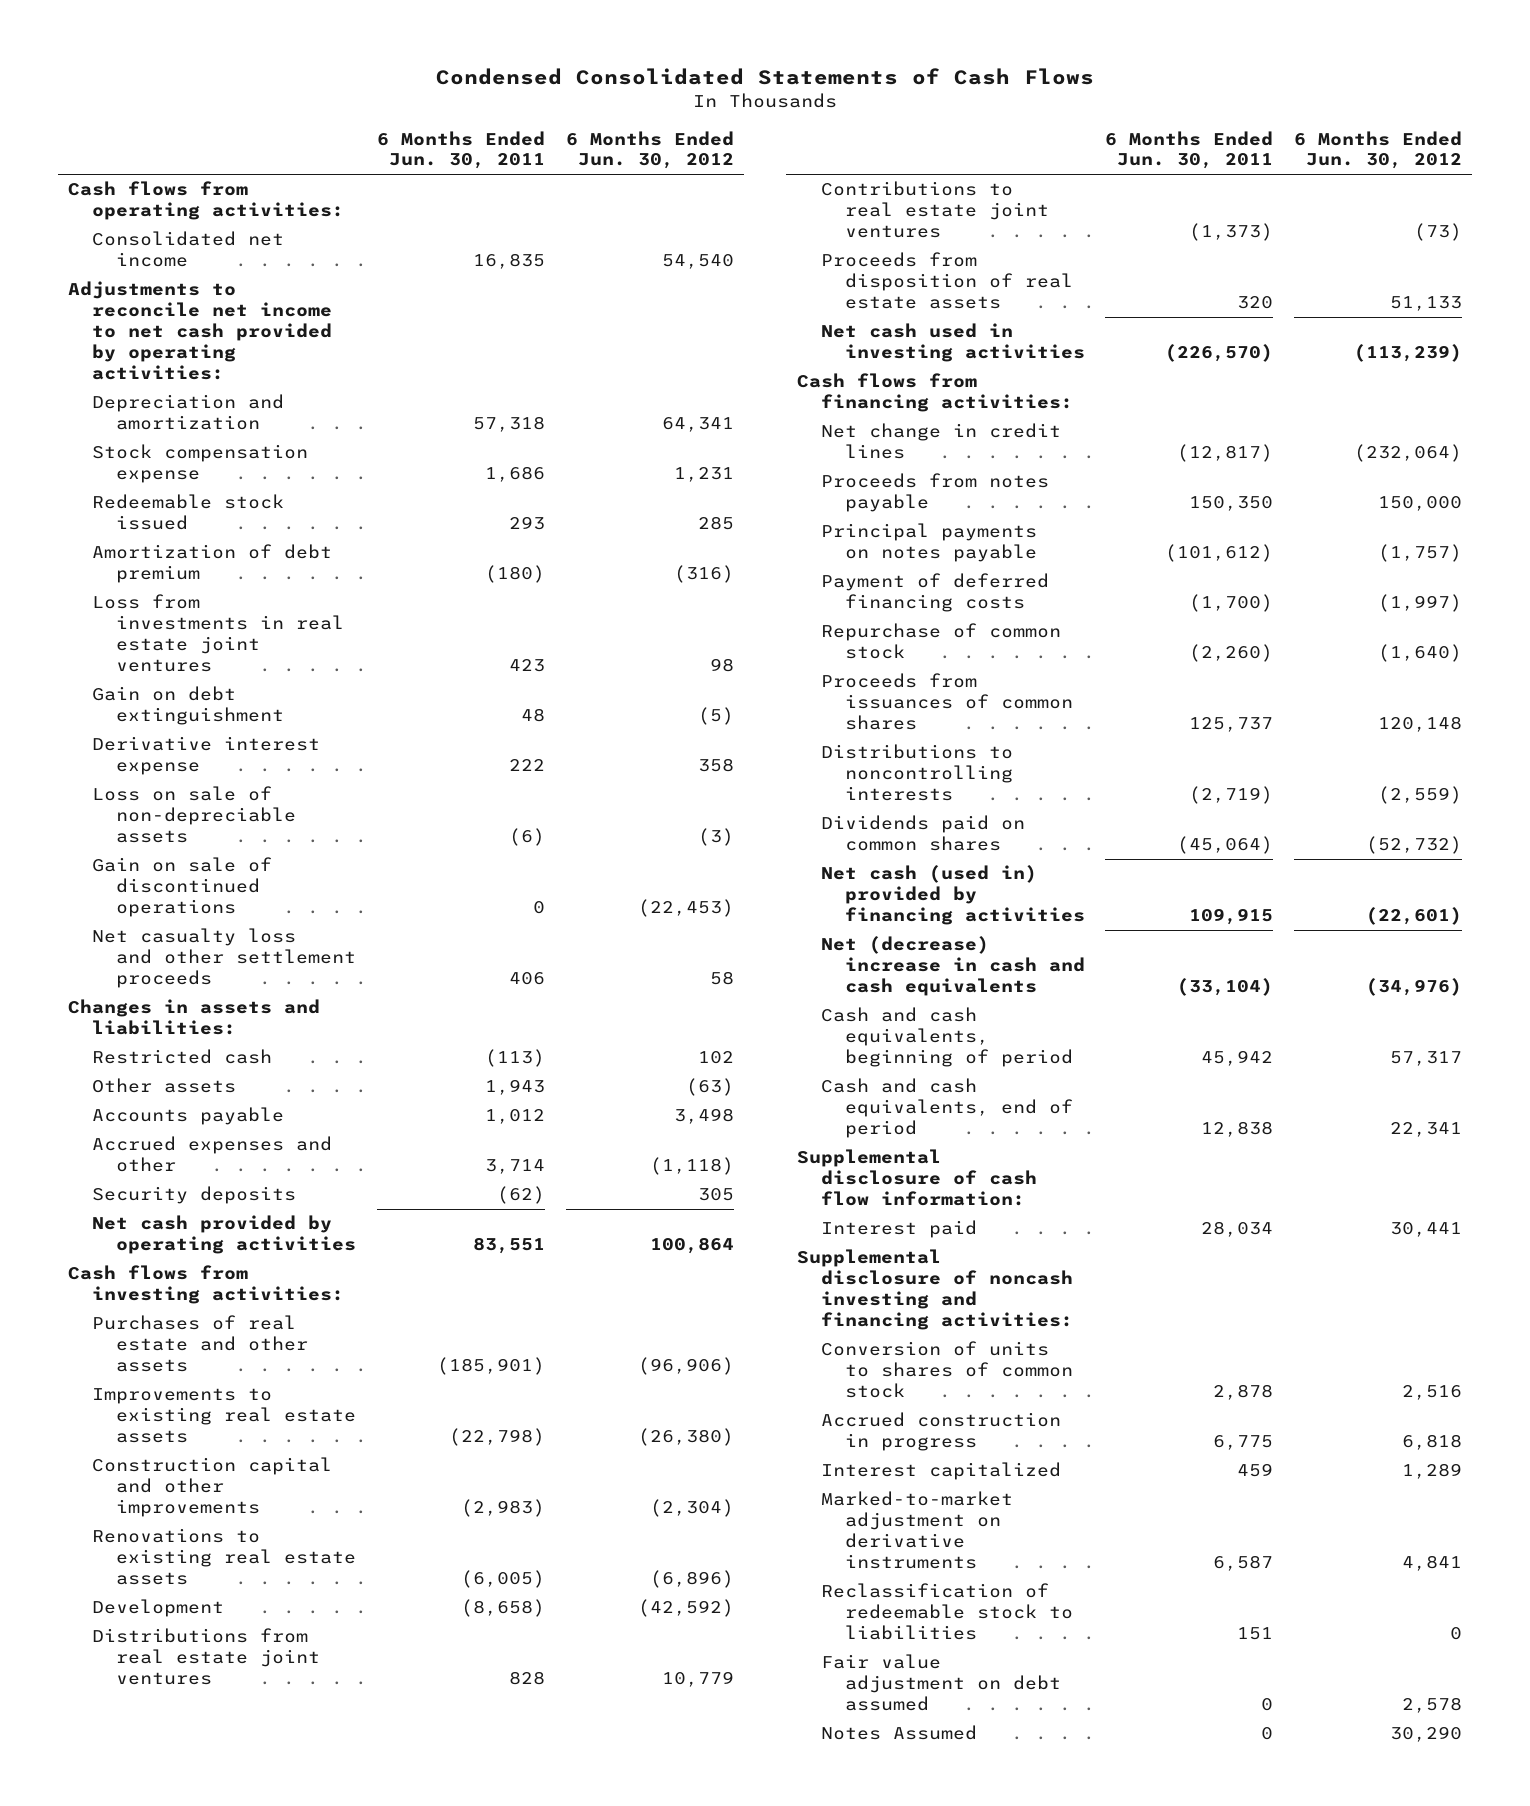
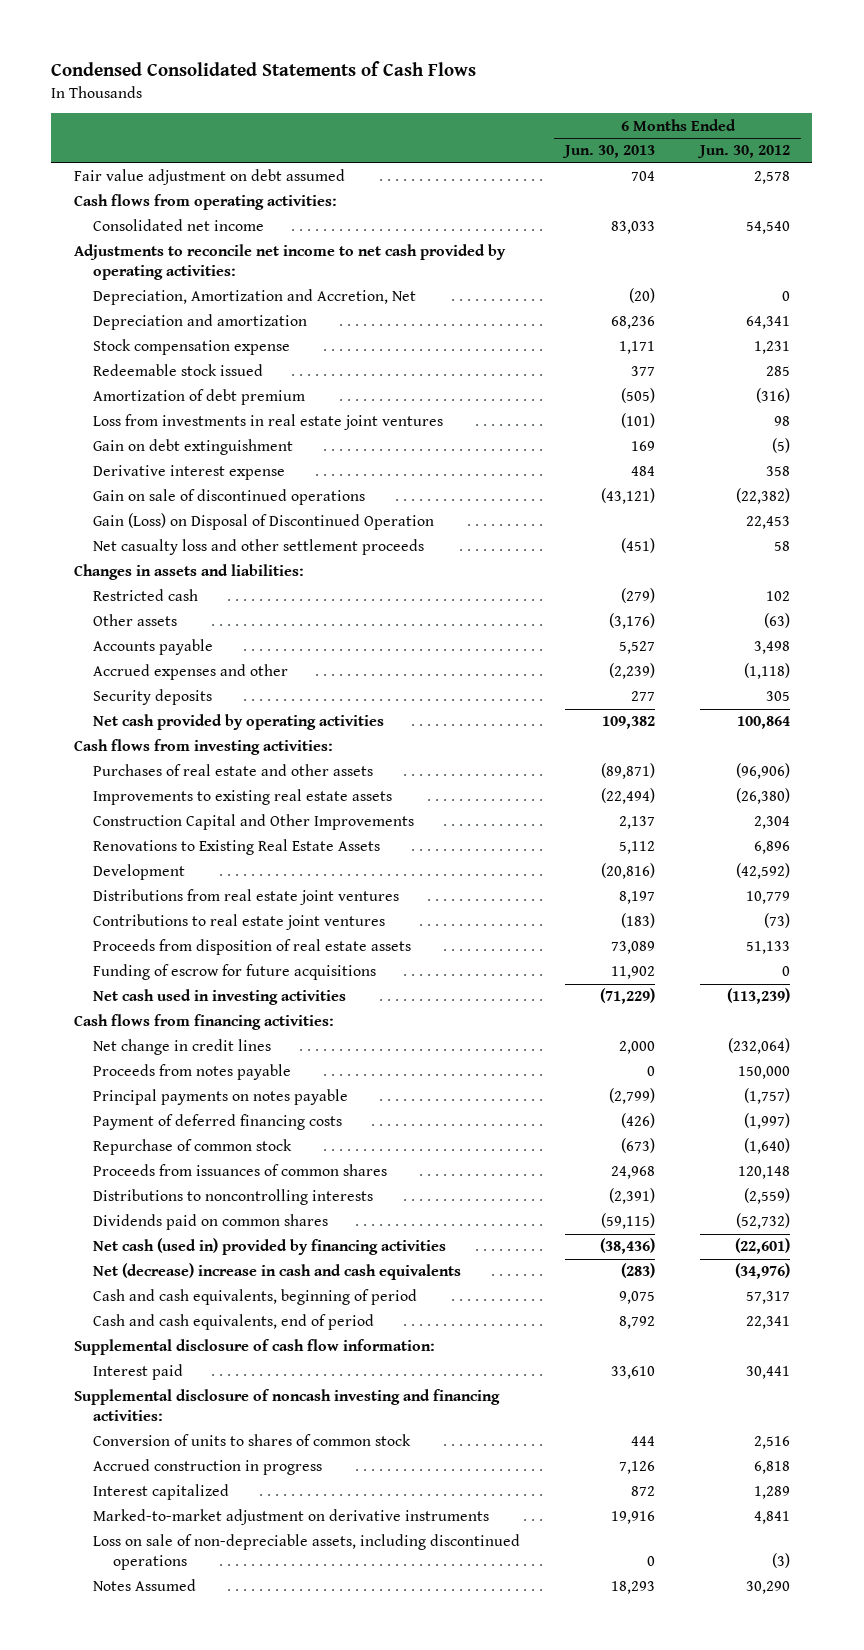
[377,130,546,170] 6 Months Ended Jun. 30, 2011 -> none
none -> [562,145,656,159] Jun. 30, 2013
[820,1654,1061,1712] Fair value adjustment on debt assumed -> [73,169,345,186] Fair value adjustment on debt assumed
none -> [93,289,417,306] Depreciation, Amortization and Accretion, Net
[92,786,297,844] Loss on sale of non-depreciable assets -> none
[637,899,734,918] (22,453) -> [736,488,791,505] (22,382)
none -> [93,513,435,531] Gain (Loss) on Disposal of Discontinued Operation
[92,1457,333,1518] Construction capital and other improvements -> [93,814,415,831] Construction Capital and Other Improvements
[649,1499,734,1518] (2,304) -> [754,816,791,830] 2,304
[92,1528,357,1586] Renovations to existing real estate assets -> [93,839,381,856] Renovations to Existing Real Estate Assets
[649,1570,734,1589] (6,896) -> [754,841,791,855] 6,896
none -> [93,964,377,981] Funding of escrow for future acquisitions
[820,1583,1073,1641] Reclassification of redeemable stock to liabilities -> none
none -> [93,1534,521,1571] Loss on sale of non-depreciable assets, including discontinued operations

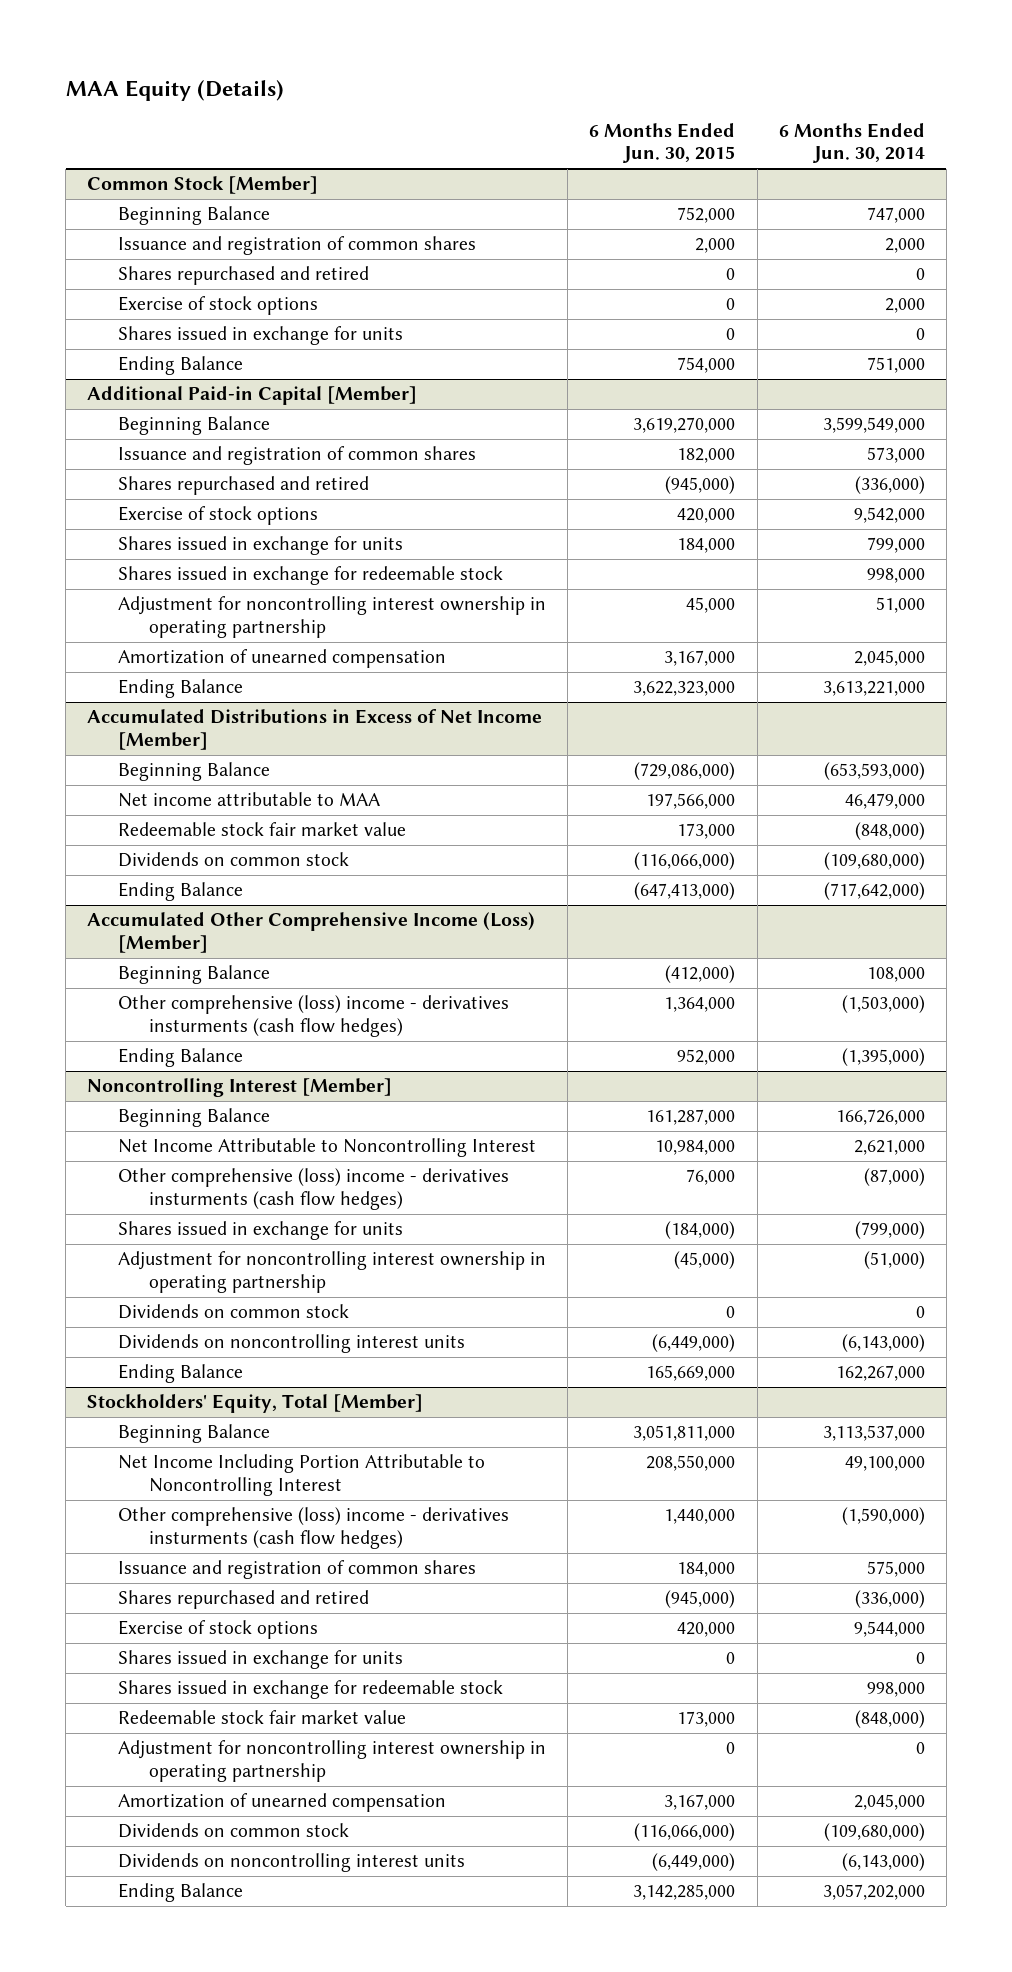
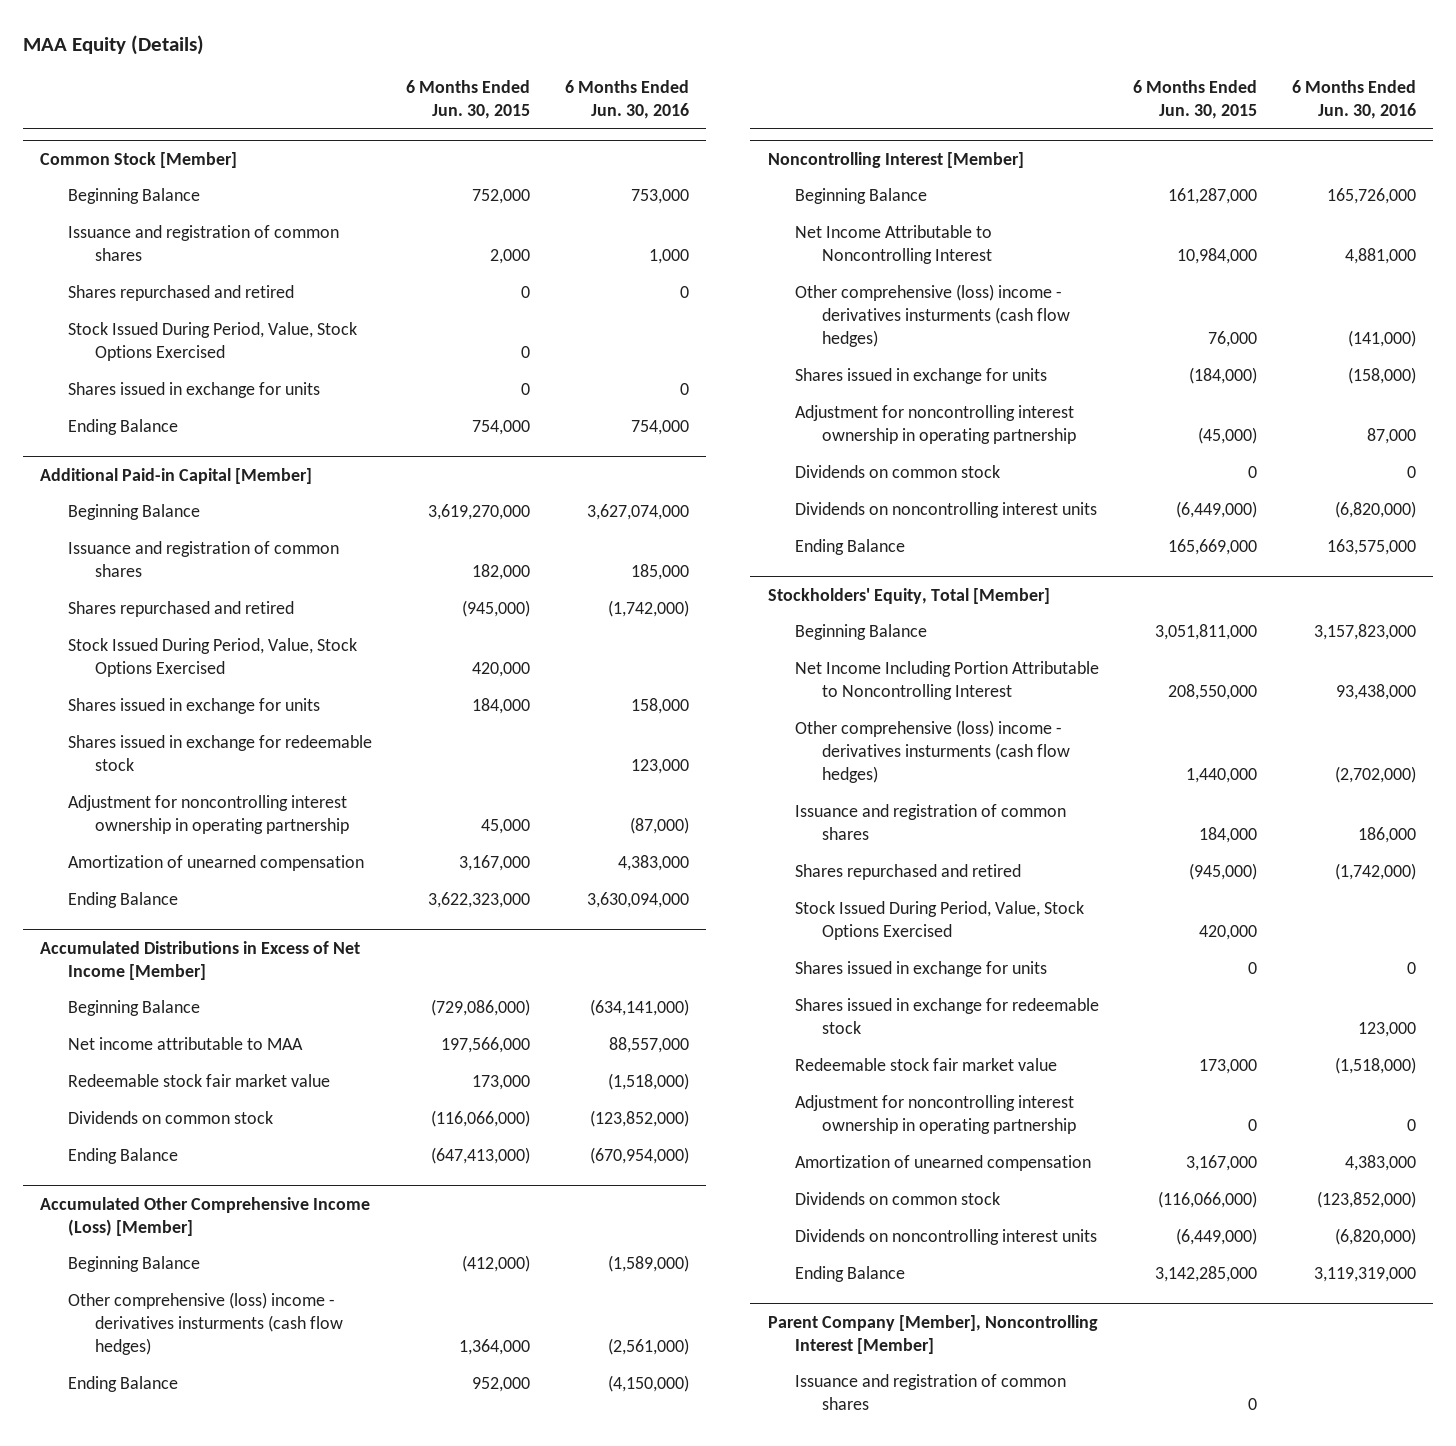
[778,122,925,164] 6 Months Ended Jun. 30, 2014 -> none
none -> [564,79,689,119] 6 Months Ended Jun. 30, 2016
[118,296,319,316] Exercise of stock options -> [67,322,357,362] Stock Issued During Period, Value, Stock Options Exercised
[118,506,319,526] Exercise of stock options -> [67,638,357,678] Stock Issued During Period, Value, Stock Options Exercised
[118,1620,319,1640] Exercise of stock options -> [794,901,1084,941] Stock Issued During Period, Value, Stock Options Exercised
none -> [767,1314,1098,1354] Parent Company [Member], Noncontrolling Interest [Member]
none -> [794,1374,1066,1411] Issuance and registration of common shares

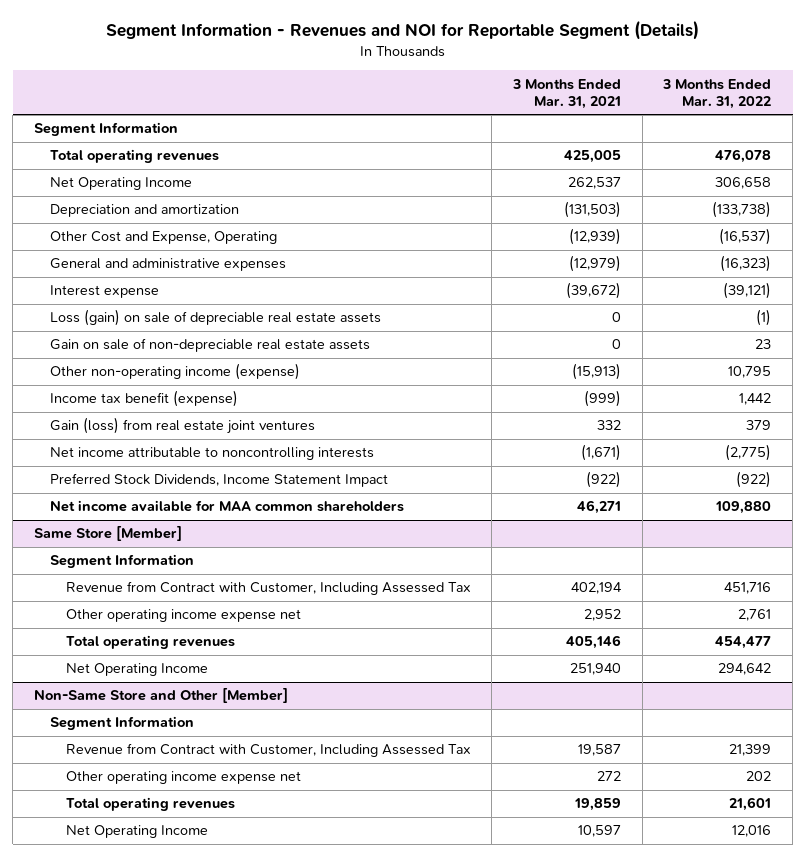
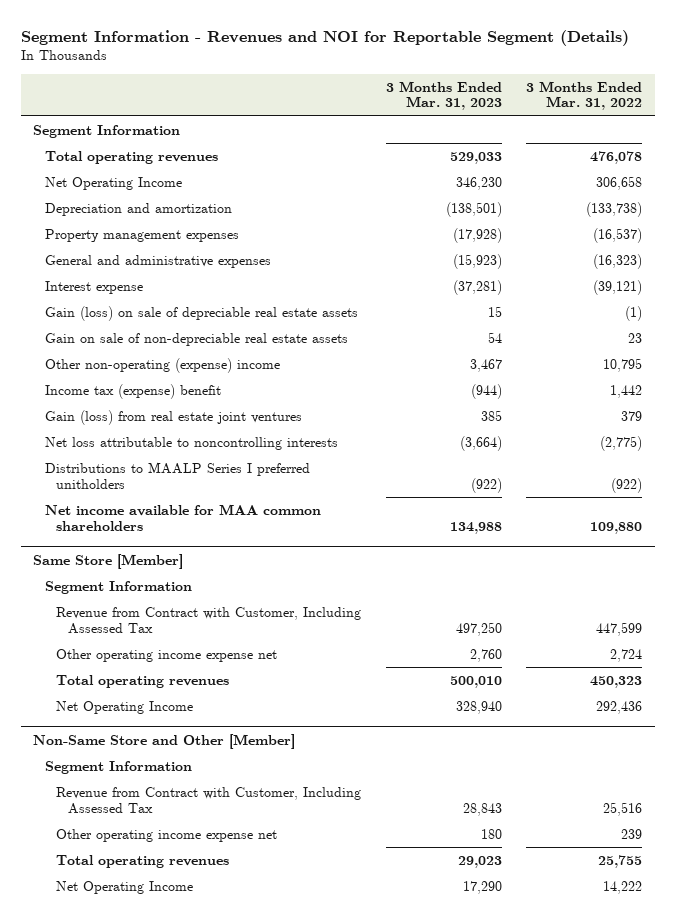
[512,78,622,110] 3 Months Ended Mar. 31, 2021 -> none
none -> [385,80,502,111] 3 Months Ended Mar. 31, 2023
[49,231,277,245] Other Cost and Expense, Operating -> [44,228,239,242] Property management expenses
[49,309,381,327] Loss (gain) on sale of depreciable real estate assets -> [44,305,358,321] Gain (loss) on sale of depreciable real estate assets
[49,363,300,381] Other non-operating income (expense) -> [44,357,280,373] Other non-operating (expense) income
[49,390,238,408] Income tax benefit (expense) -> [44,383,221,399] Income tax (expense) benefit
[49,447,374,461] Net income attributable to noncontrolling interests -> [44,436,338,450] Net loss attributable to noncontrolling interests
[49,473,388,488] Preferred Stock Dividends, Income Statement Impact -> [44,461,310,489] Distributions to MAALP Series I preferred unitholders
[724,582,772,595] 451,716 -> [596,621,643,636] 447,599
[738,609,772,622] 2,761 -> [610,648,643,662] 2,724
[715,636,772,650] 454,477 -> [590,675,643,688] 450,323
[718,663,772,676] 294,642 -> [596,700,643,714] 292,436
[729,744,772,757] 21,399 -> [603,801,643,816] 25,516
[746,771,772,782] 202 -> [621,828,643,839] 239
[729,797,772,812] 21,601 -> [598,854,643,868] 25,755
[732,825,772,838] 12,016 -> [603,880,643,894] 14,222

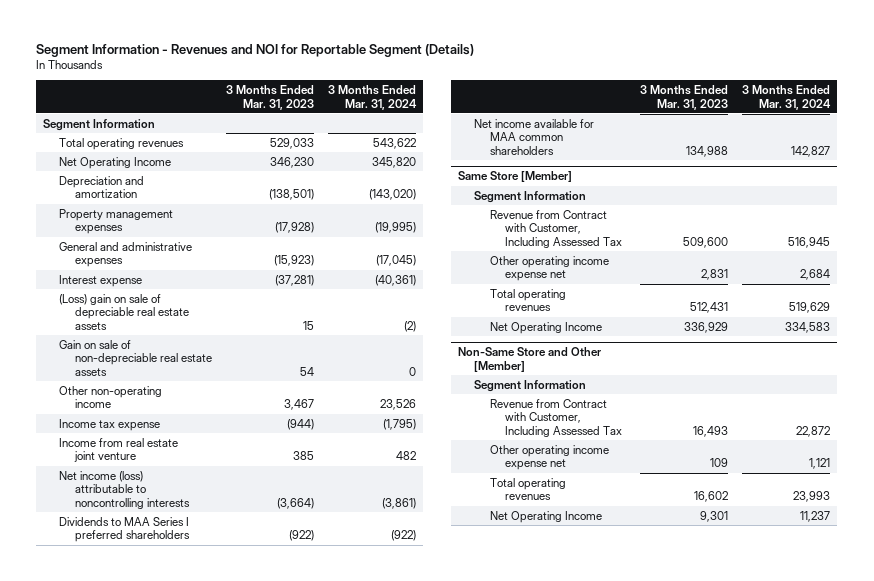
[526,80,643,111] 3 Months Ended Mar. 31, 2022 -> none
none -> [327,84,417,110] 3 Months Ended Mar. 31, 2024
[44,305,358,321] Gain (loss) on sale of depreciable real estate assets -> [59,293,190,330] (Loss) gain on sale of depreciable real estate assets
[44,357,280,373] Other non-operating (expense) income -> [59,385,163,409] Other non-operating income
[44,383,221,399] Income tax (expense) benefit -> [59,418,161,431] Income tax expense
[44,409,302,425] Gain (loss) from real estate joint ventures -> [59,437,179,463] Income from real estate joint venture
[44,436,338,450] Net loss attributable to noncontrolling interests -> [59,470,191,509] Net income (loss) attributable to noncontrolling interests
[44,461,310,489] Distributions to MAALP Series I preferred unitholders -> [59,516,191,543] Dividends to MAA Series I preferred shareholders
[455,621,502,636] 497,250 -> [683,236,729,248] 509,600
[469,648,502,662] 2,760 -> [701,269,729,281] 2,831
[449,675,502,688] 500,010 -> [690,302,729,314] 512,431
[455,700,502,714] 328,940 -> [684,321,729,333] 336,929
[462,802,502,816] 28,843 -> [693,425,729,437] 16,493
[480,828,502,839] 180 -> [710,458,729,468] 109
[457,855,502,868] 29,023 -> [694,491,729,503] 16,602
[462,880,502,894] 17,290 -> [700,510,729,522] 9,301

